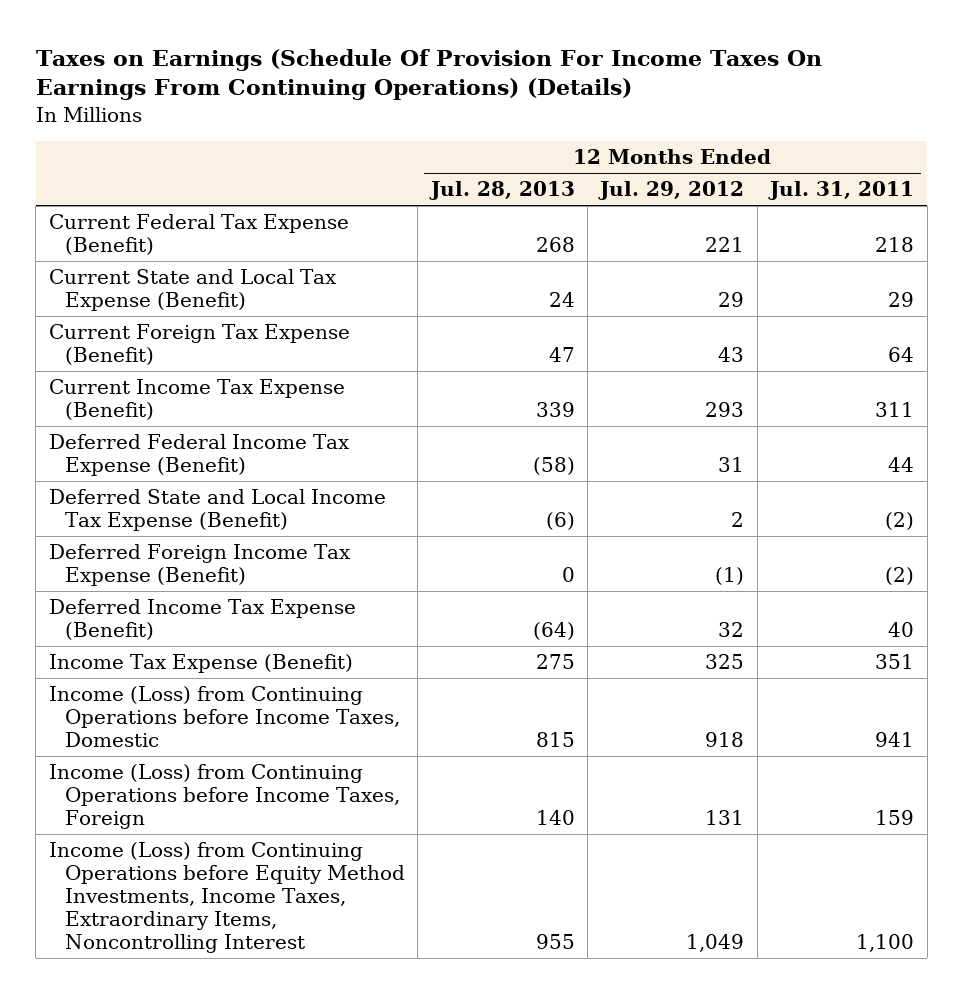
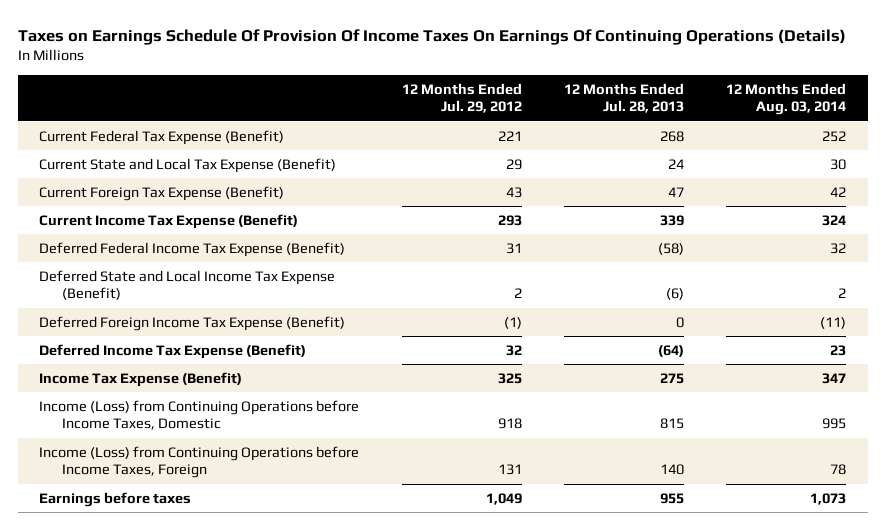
[35,48,822,101] Taxes on Earnings (Schedule Of Provision For Income Taxes On Earnings From Continuing Operations) (Details) -> [18,28,847,45] Taxes on Earnings Schedule Of Provision Of Income Taxes On Earnings Of Continuing Operations (Details)
[768,181,915,201] Jul. 31, 2011 -> none
none -> [726,82,847,116] 12 Months Ended Aug. 03, 2014
[48,842,405,954] Income (Loss) from Continuing Operations before Equity Method Investments, Income Taxes, Extraordinary Items, Noncontrolling Interest -> [39,491,192,507] Earnings before taxes

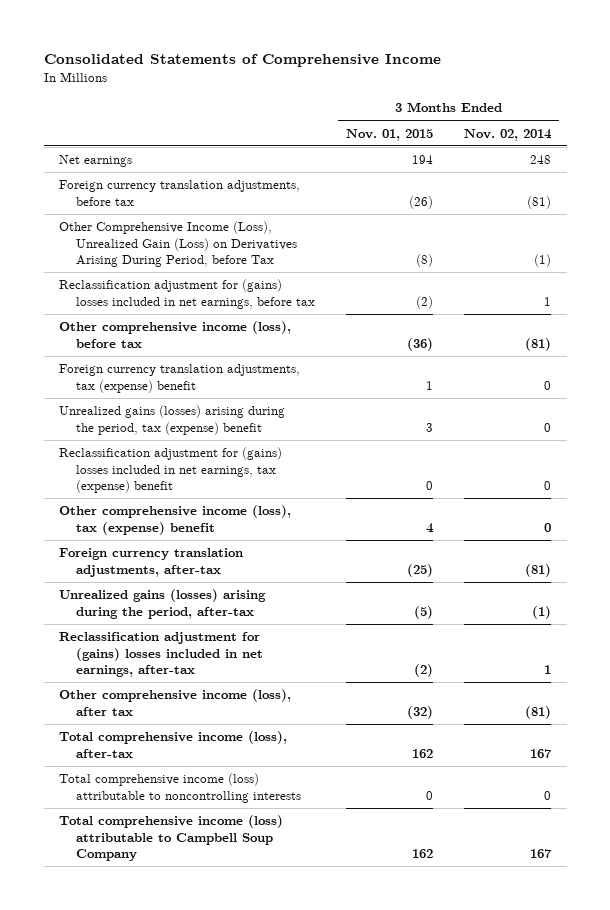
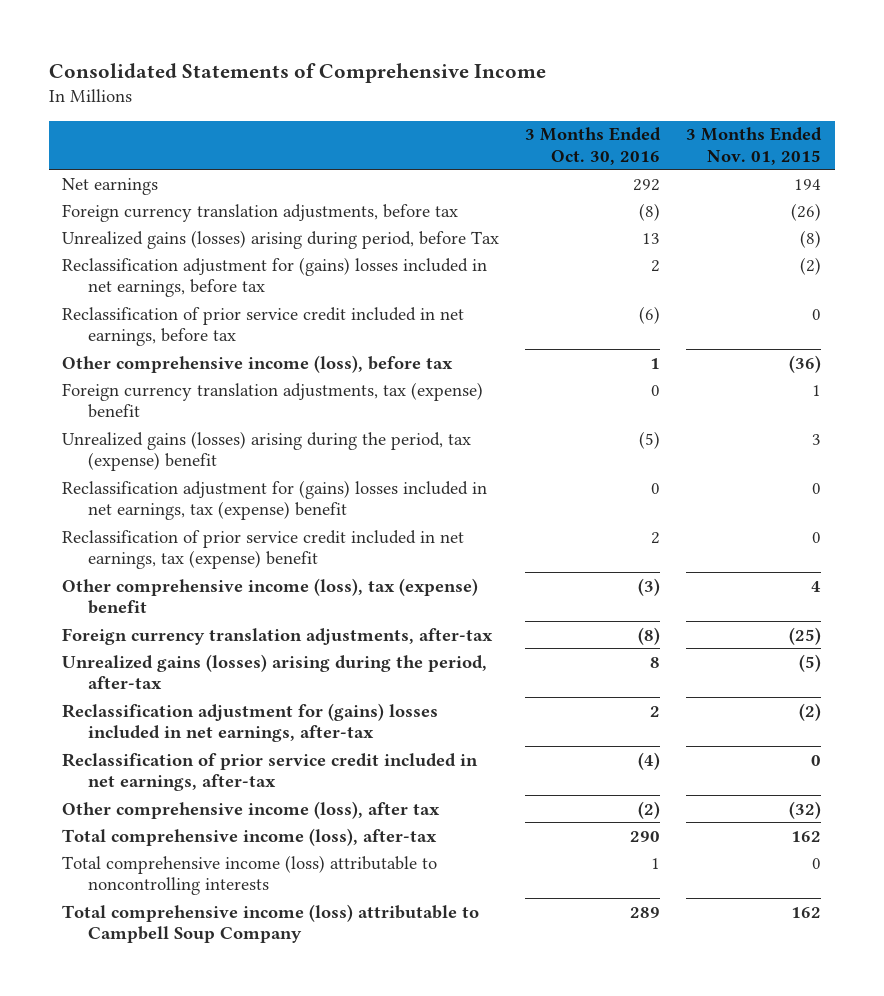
[464,128,553,141] Nov. 02, 2014 -> none
none -> [525,127,662,165] 3 Months Ended Oct. 30, 2016
[59,221,298,268] Other Comprehensive Income (Loss), Unrealized Gain (Loss) on Derivatives Arising During Period, before Tax -> [62,229,500,249] Unrealized gains (losses) arising during period, before Tax
none -> [62,306,465,346] Reclassification of prior service credit included in net earnings, before tax
none -> [62,529,465,569] Reclassification of prior service credit included in net earnings, tax (expense) benefit
none -> [62,752,479,791] Reclassification of prior service credit included in net earnings, after-tax

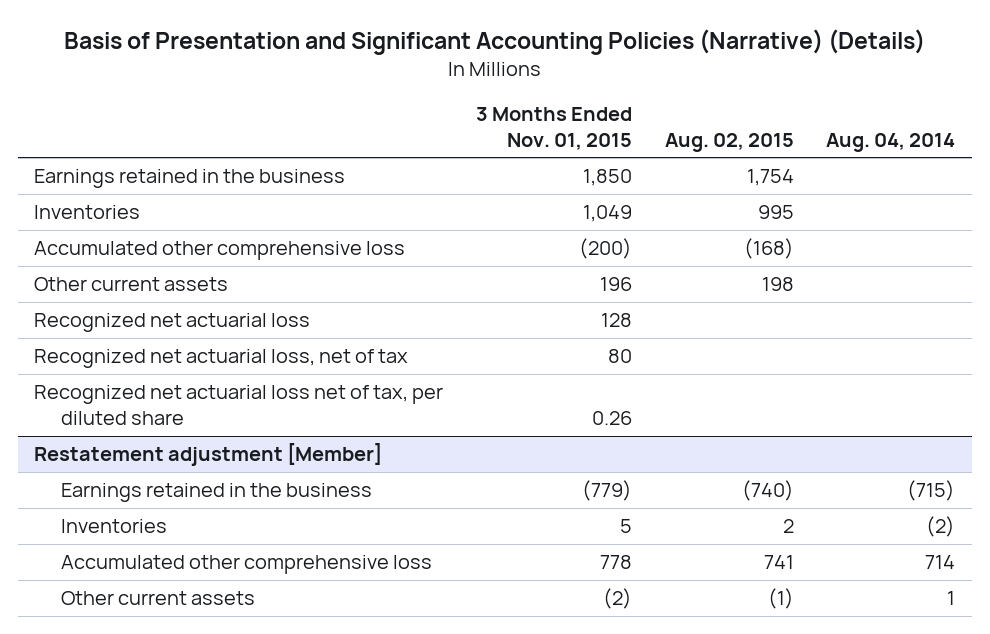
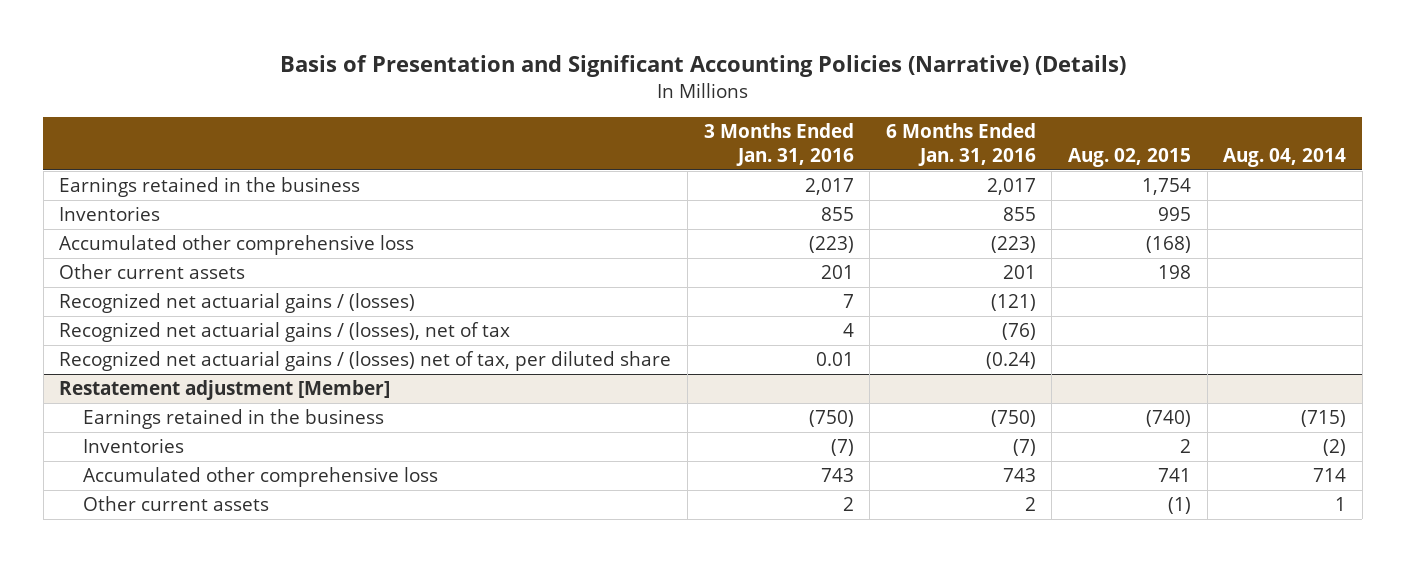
[476,106,633,150] 3 Months Ended Nov. 01, 2015 -> none
none -> [703,123,854,166] 3 Months Ended Jan. 31, 2016
none -> [885,123,1036,166] 6 Months Ended Jan. 31, 2016
[34,313,311,333] Recognized net actuarial loss -> [59,293,416,314] Recognized net actuarial gains / (losses)
[34,349,409,369] Recognized net actuarial loss, net of tax -> [59,322,511,343] Recognized net actuarial gains / (losses), net of tax
[34,385,444,425] Recognized net actuarial loss net of tax, per diluted share -> [59,351,672,372] Recognized net actuarial gains / (losses) net of tax, per diluted share

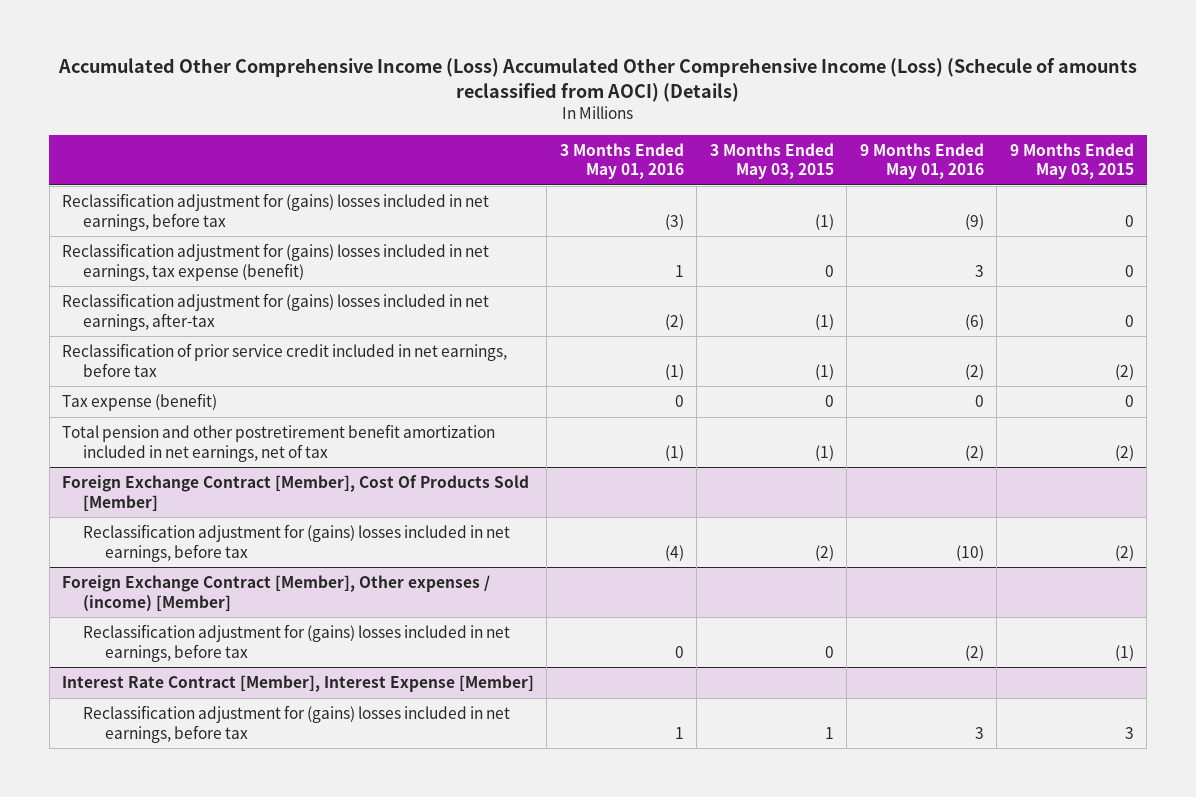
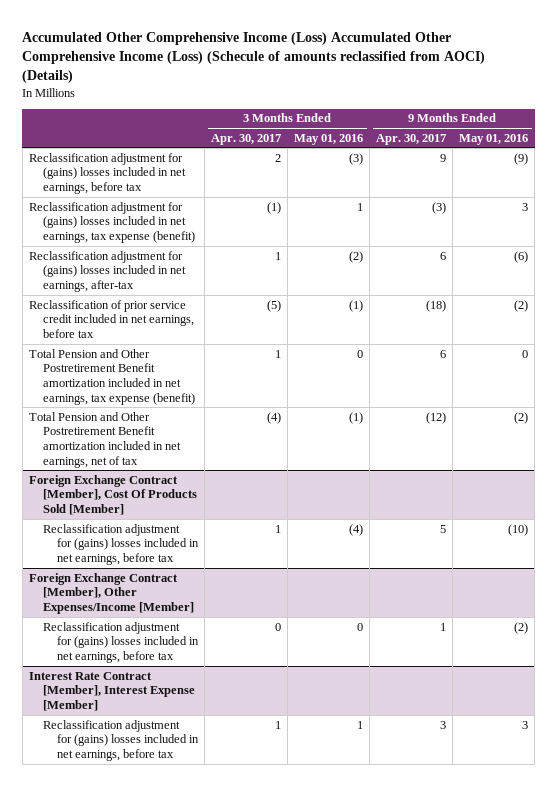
[709,142,834,180] 3 Months Ended May 03, 2015 -> none
[1009,142,1134,180] 9 Months Ended May 03, 2015 -> none
none -> [211,133,282,145] Apr. 30, 2017
none -> [376,133,447,145] Apr. 30, 2017
[61,393,217,412] Tax expense (benefit) -> [28,348,196,405] Total Pension and Other Postretirement Benefit amortization included in net earnings, tax expense (benefit)
[61,424,495,462] Total pension and other postretirement benefit amortization included in net earnings, net of tax -> [28,411,182,468] Total Pension and Other Postretirement Benefit amortization included in net earnings, net of tax
[61,575,490,612] Foreign Exchange Contract [Member], Other expenses / (income) [Member] -> [28,572,195,615] Foreign Exchange Contract [Member], Other Expenses/Income [Member]

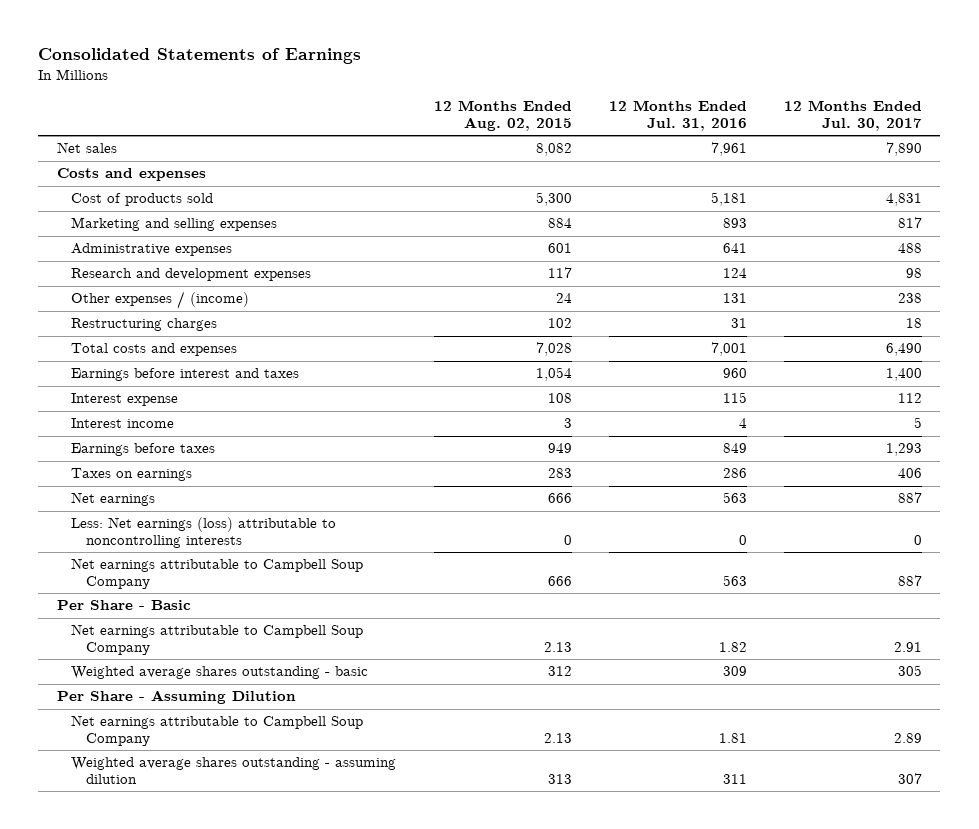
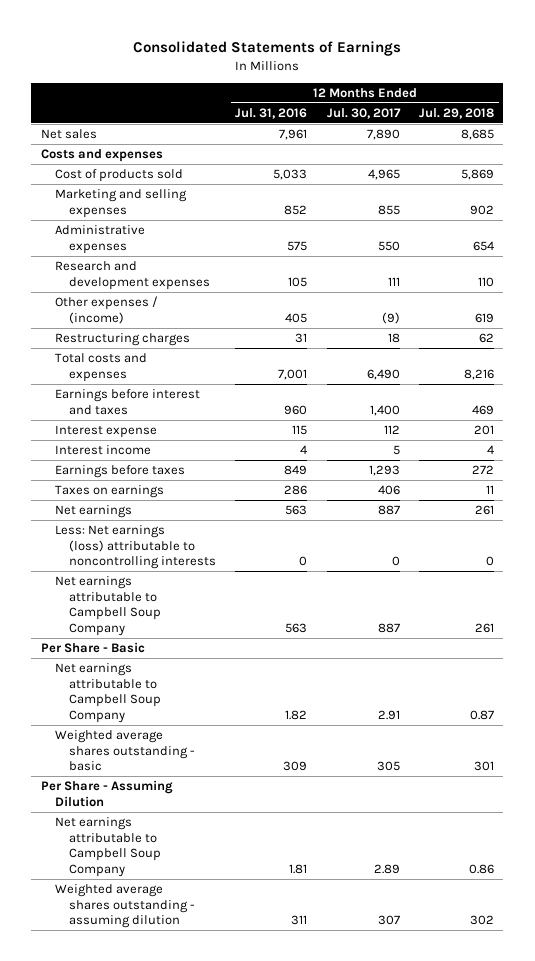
[433,100,572,131] 12 Months Ended Aug. 02, 2015 -> none
none -> [418,108,494,120] Jul. 29, 2018
[710,192,747,207] 5,181 -> [273,169,308,181] 5,033
[885,193,922,207] 4,831 -> [367,169,400,181] 4,965
[722,218,747,229] 893 -> [284,204,308,215] 852
[897,217,922,229] 817 -> [377,204,400,215] 855
[722,243,747,254] 641 -> [287,240,308,251] 575
[897,243,922,254] 488 -> [377,240,400,251] 550
[722,268,747,279] 124 -> [288,276,308,287] 105
[905,268,922,279] 98 -> [387,276,400,286] 111
[722,293,747,304] 131 -> [285,312,308,323] 405
[897,293,922,304] 238 -> [381,311,400,324] (9)

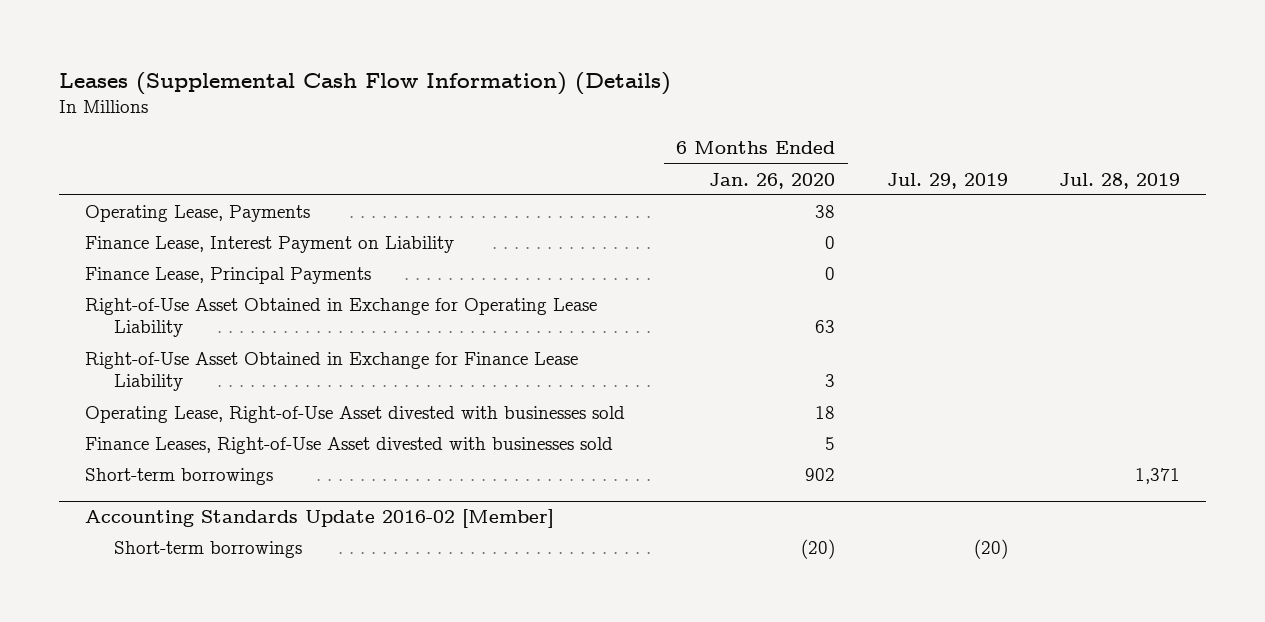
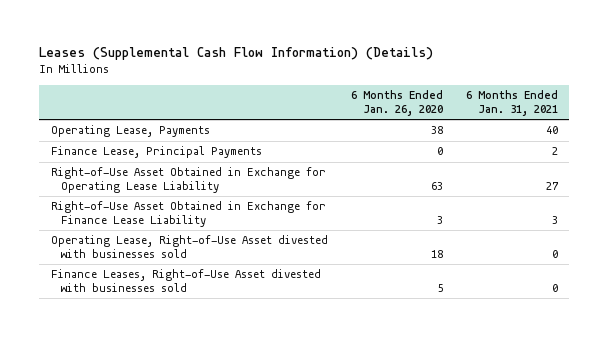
[886,172,1008,189] Jul. 29, 2019 -> none
[1059,172,1181,189] Jul. 28, 2019 -> none
none -> [465,90,558,116] 6 Months Ended Jan. 31, 2021
[84,236,454,254] Finance Lease, Interest Payment on Liability -> none
[84,468,273,486] Short-term borrowings -> none
[84,509,554,529] Accounting Standards Update 2016-02 [Member] -> none
[114,541,303,559] Short-term borrowings -> none

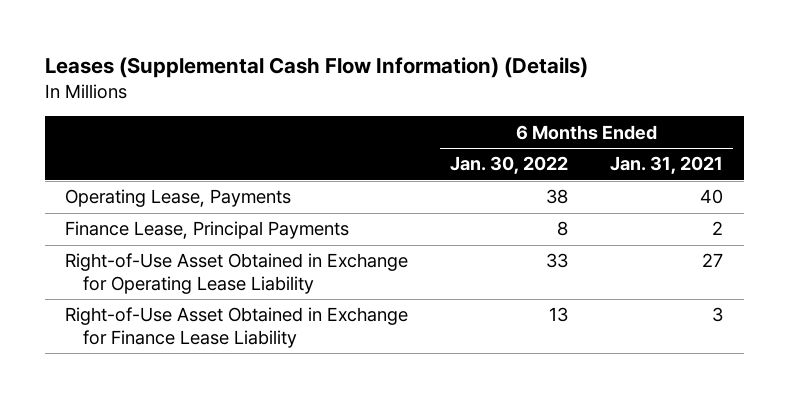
[350,90,443,116] 6 Months Ended Jan. 26, 2020 -> none
none -> [450,156,569,175] Jan. 30, 2022
[50,235,328,259] Operating Lease, Right-of-Use Asset divested with businesses sold -> none
[50,269,321,293] Finance Leases, Right-of-Use Asset divested with businesses sold -> none

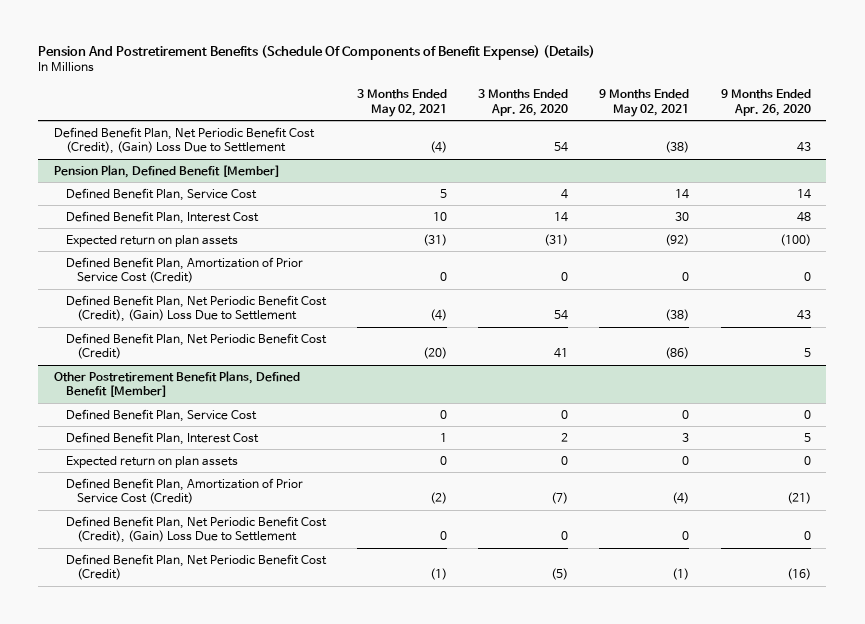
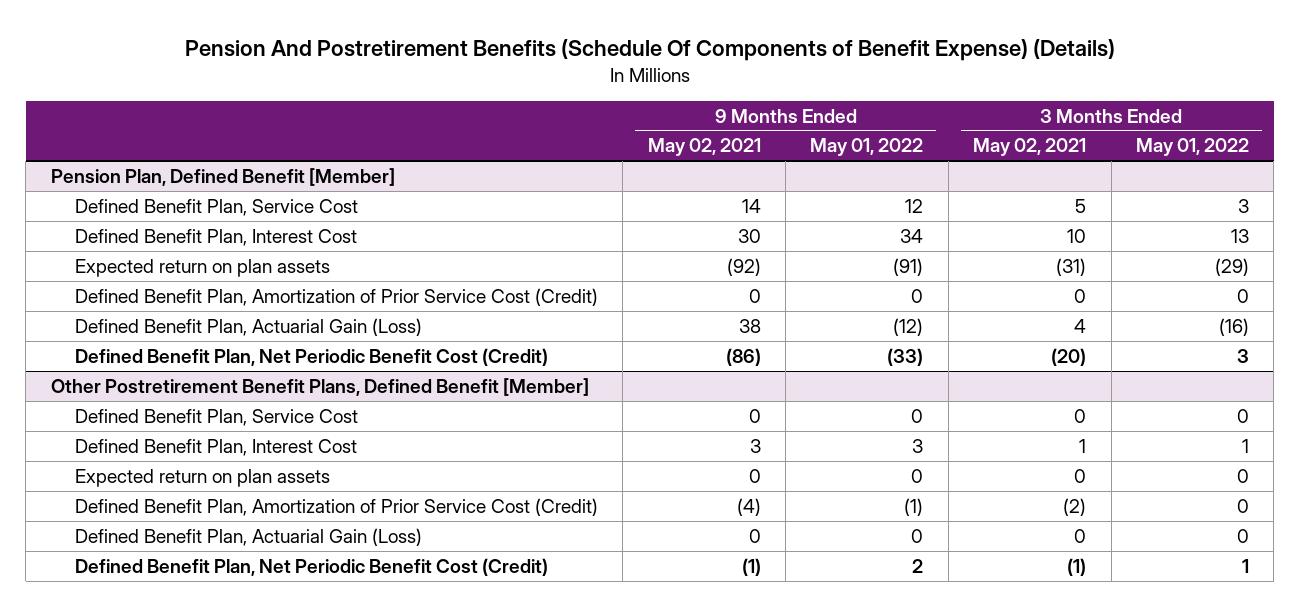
[478,89,569,116] 3 Months Ended Apr. 26, 2020 -> none
[720,89,811,116] 9 Months Ended Apr. 26, 2020 -> none
none -> [810,138,924,157] May 01, 2022
none -> [1136,138,1250,157] May 01, 2022
[54,126,316,155] Defined Benefit Plan, Net Periodic Benefit Cost (Credit), (Gain) Loss Due to Settlement -> none
[65,294,327,323] Defined Benefit Plan, Net Periodic Benefit Cost (Credit), (Gain) Loss Due to Settlement -> none
none -> [74,317,422,336] Defined Benefit Plan, Actuarial Gain (Loss)
[65,515,327,544] Defined Benefit Plan, Net Periodic Benefit Cost (Credit), (Gain) Loss Due to Settlement -> none
none -> [74,527,422,546] Defined Benefit Plan, Actuarial Gain (Loss)

